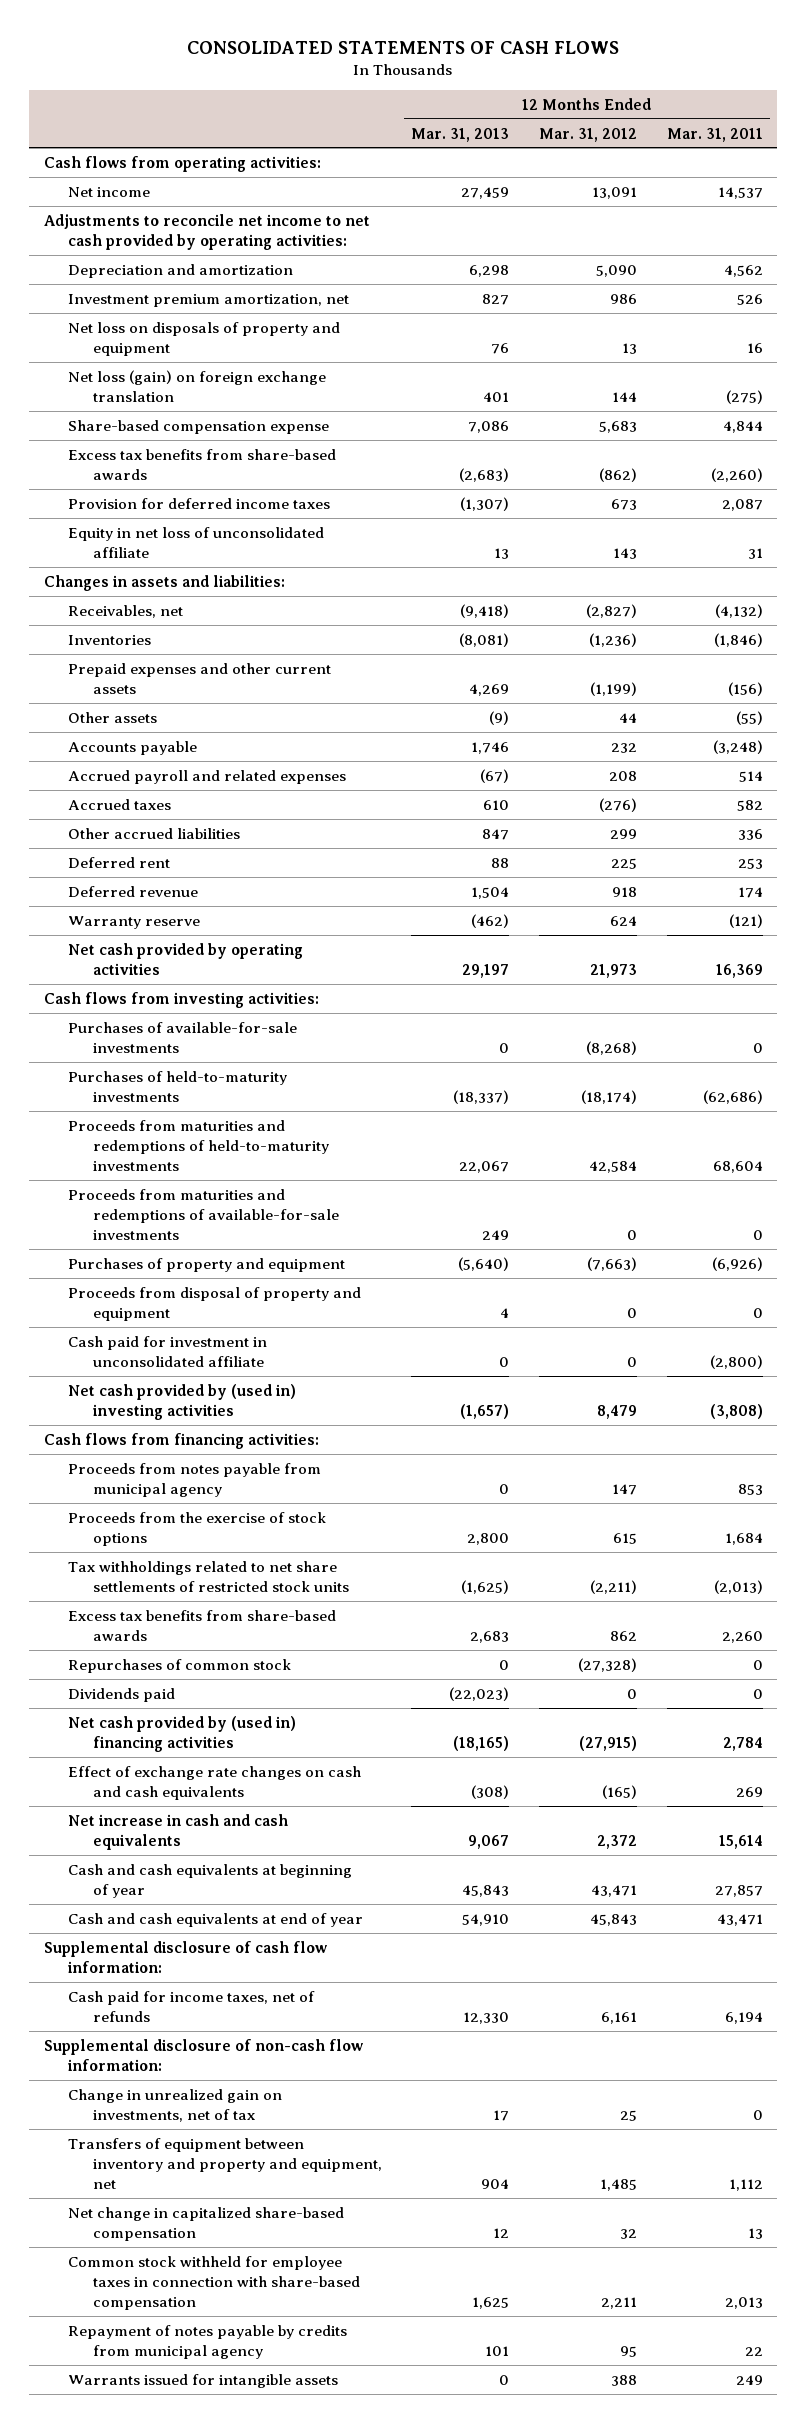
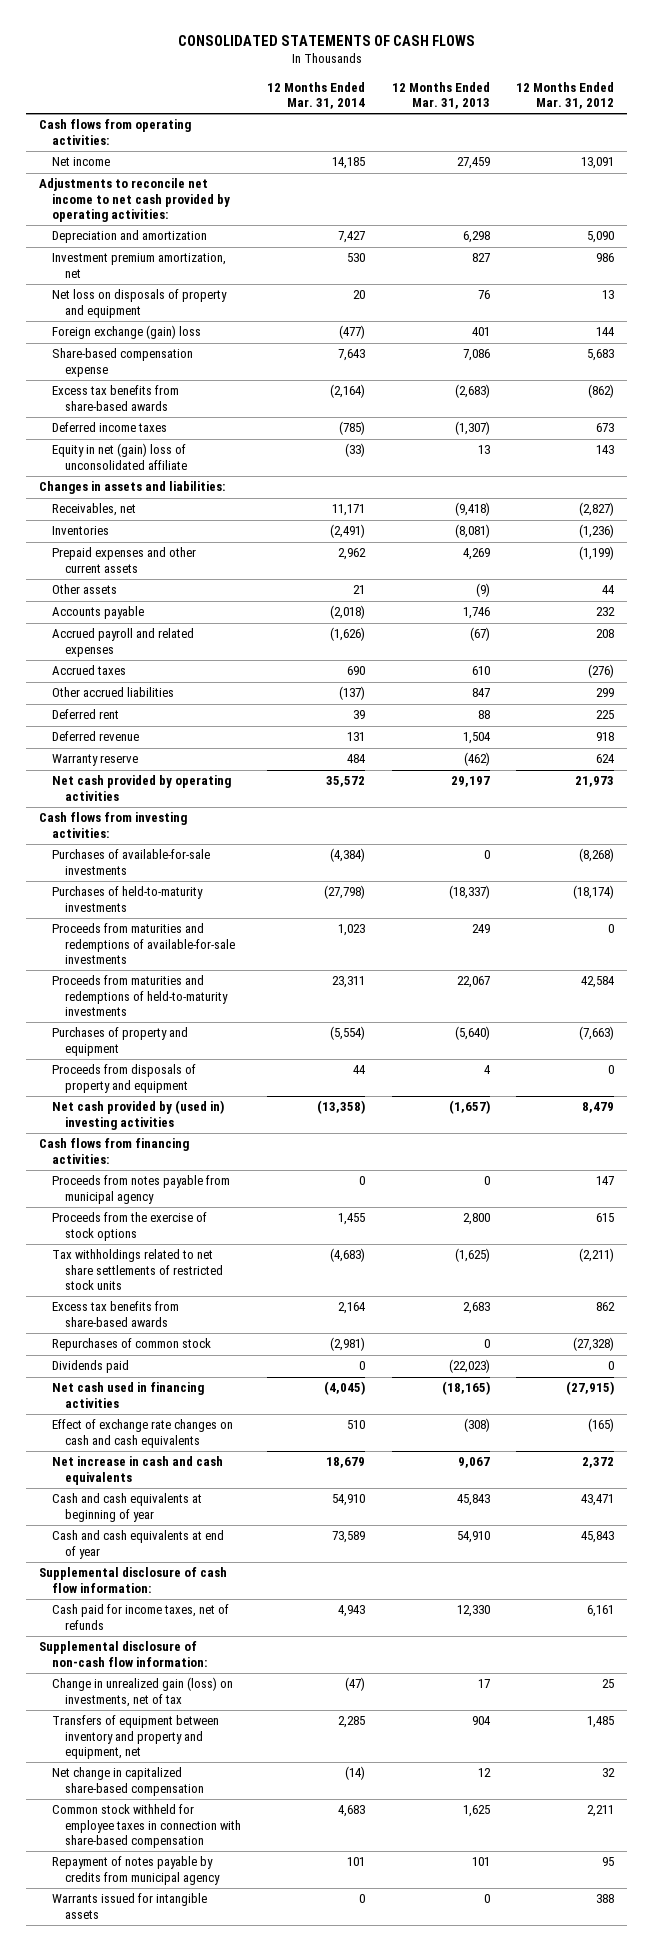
[666,127,763,142] Mar. 31, 2011 -> none
none -> [267,81,366,110] 12 Months Ended Mar. 31, 2014
[68,369,327,402] Net loss (gain) on foreign exchange translation -> [52,325,202,340] Foreign exchange (gain) loss
[68,497,331,509] Provision for deferred income taxes -> [52,422,168,433] Deferred income taxes
[68,526,325,558] Equity in net loss of unconsolidated affiliate -> [52,443,188,470] Equity in net (gain) loss of unconsolidated affiliate
[68,1119,329,1172] Proceeds from maturities and redemptions of held-to-maturity investments -> [52,975,229,1017] Proceeds from maturities and redemptions of held-to-maturity investments
[68,1335,268,1367] Cash paid for investment in unconsolidated affiliate -> none
[68,1286,362,1321] Proceeds from disposal of property and equipment -> [52,1064,197,1093] Proceeds from disposals of property and equipment
[68,1715,297,1752] Net cash provided by (used in) financing activities -> [52,1382,205,1408] Net cash used in financing activities
[68,2088,283,2122] Change in unrealized gain on investments, net of tax -> [52,1677,234,1707] Change in unrealized gain (loss) on investments, net of tax

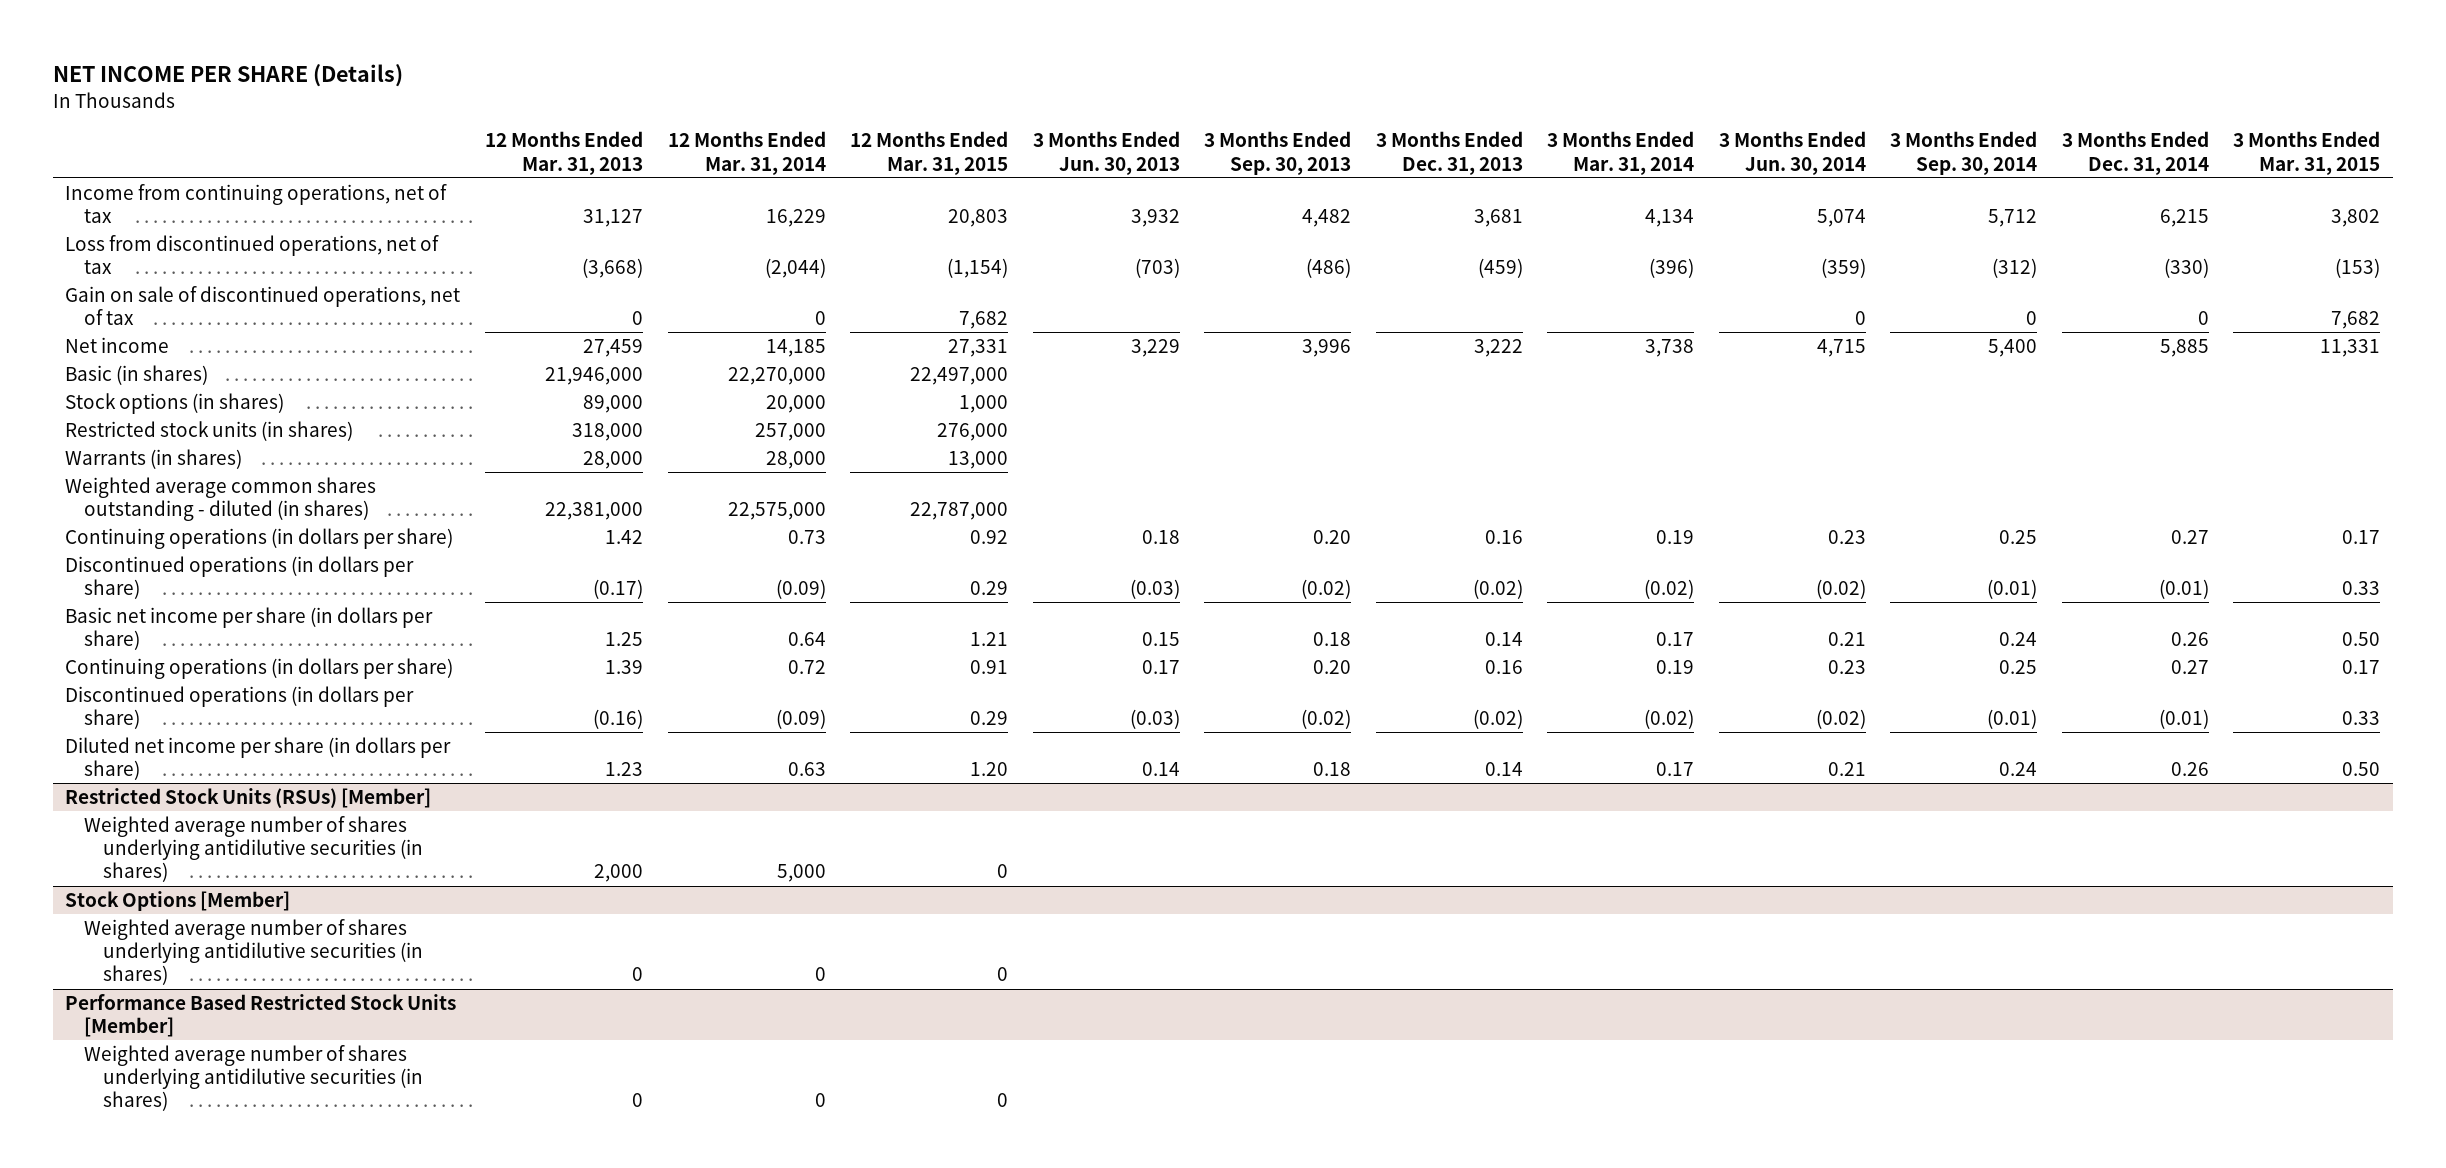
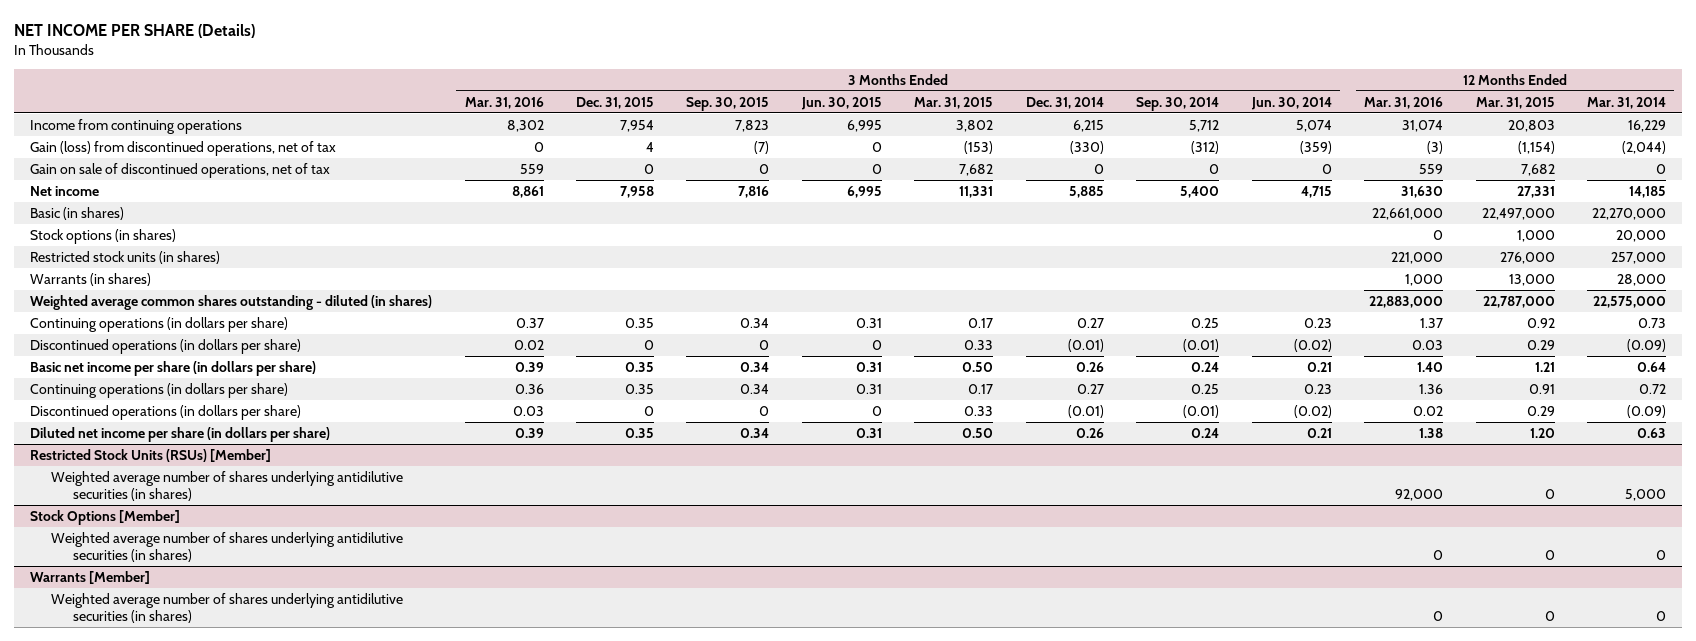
[484,131,643,175] 12 Months Ended Mar. 31, 2013 -> none
[1032,131,1180,175] 3 Months Ended Jun. 30, 2013 -> none
[1204,131,1352,175] 3 Months Ended Sep. 30, 2013 -> none
[1375,131,1523,175] 3 Months Ended Dec. 31, 2013 -> none
[1547,131,1695,175] 3 Months Ended Mar. 31, 2014 -> none
none -> [464,96,544,109] Mar. 31, 2016
none -> [575,96,654,109] Dec. 31, 2015
none -> [686,96,770,111] Sep. 30, 2015
none -> [800,96,882,110] Jun. 30, 2015
none -> [1364,96,1444,109] Mar. 31, 2016
[65,183,448,224] Income from continuing operations, net of tax -> [30,118,243,134] Income from continuing operations
[65,234,440,275] Loss from discontinued operations, net of tax -> [30,140,337,156] Gain (loss) from discontinued operations, net of tax
[65,993,457,1038] Performance Based Restricted Stock Units [Member] -> none
none -> [30,570,151,584] Warrants [Member]

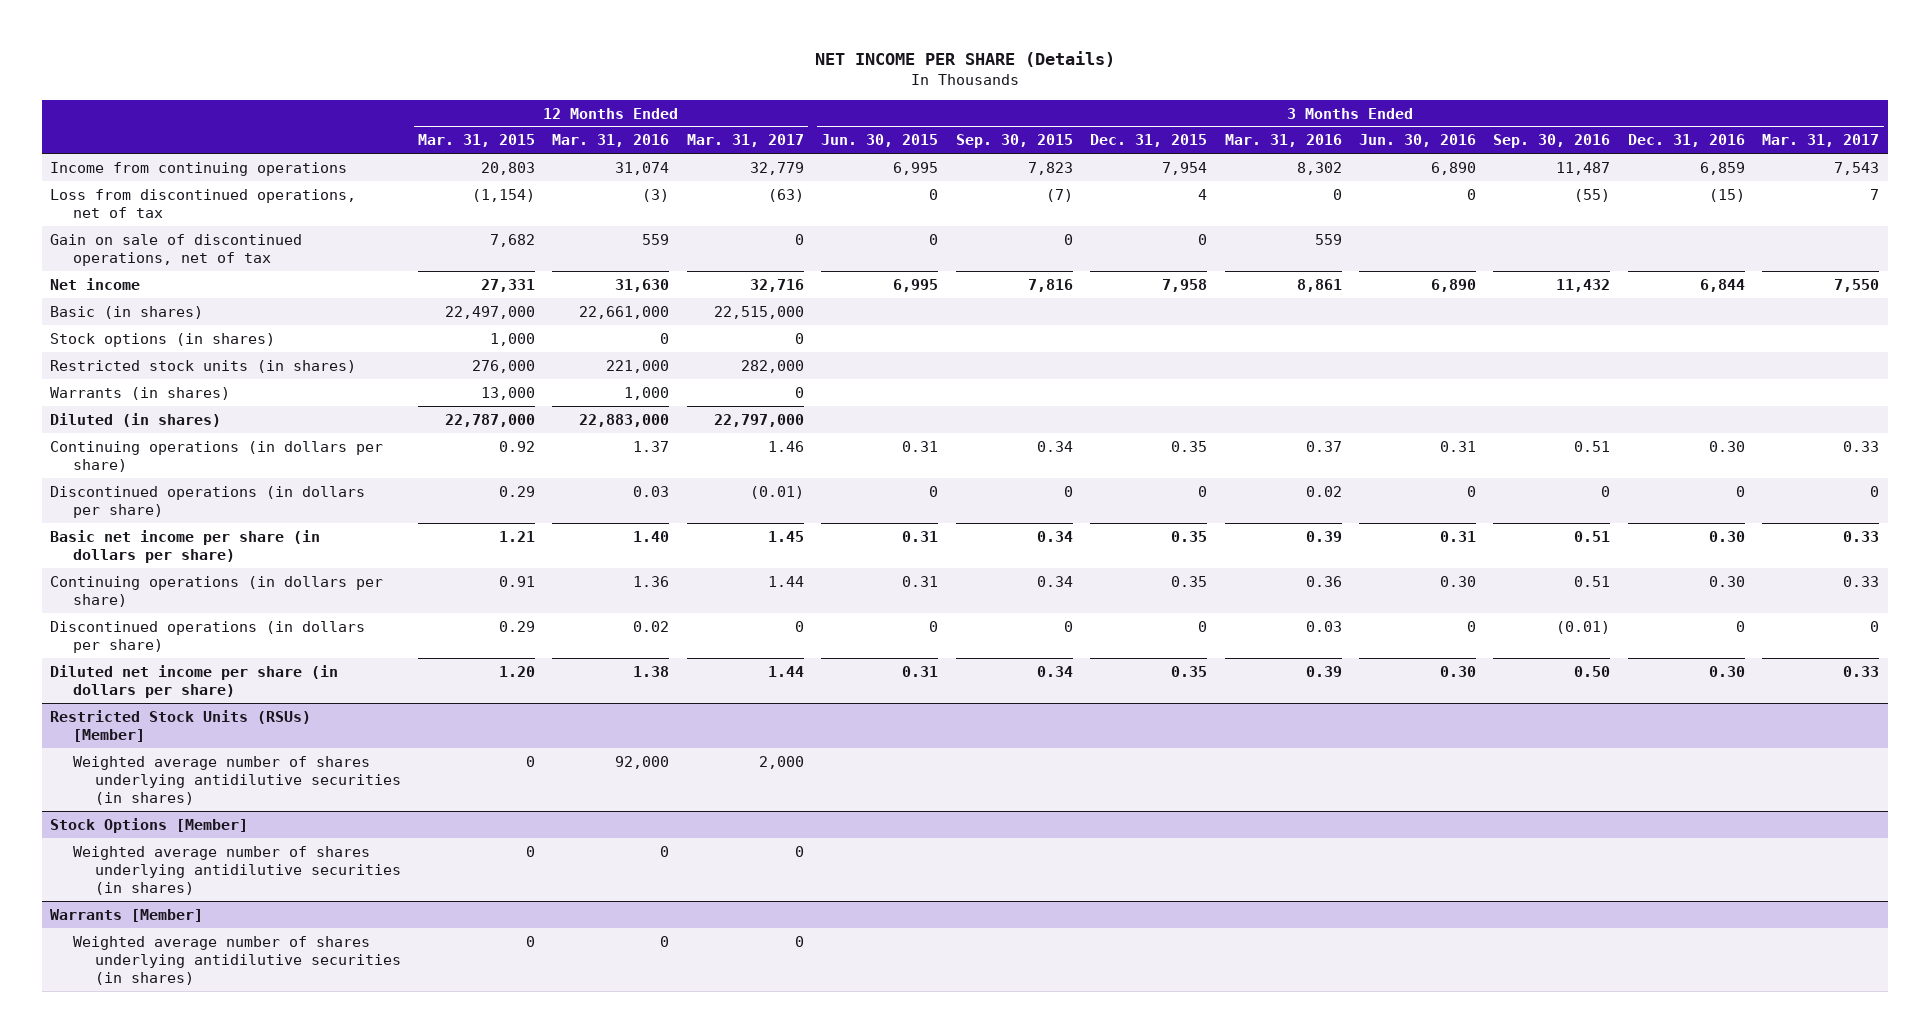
[914,96,994,109] Mar. 31, 2015 -> none
[1025,96,1104,109] Dec. 31, 2014 -> none
[1136,96,1220,111] Sep. 30, 2014 -> none
[1250,96,1332,110] Jun. 30, 2014 -> none
[1587,96,1667,109] Mar. 31, 2014 -> none
none -> [686,134,804,148] Mar. 31, 2017
none -> [1358,134,1476,148] Jun. 30, 2016
none -> [1493,134,1611,149] Sep. 30, 2016
none -> [1627,134,1745,148] Dec. 31, 2016
none -> [1762,134,1880,148] Mar. 31, 2017
[30,140,337,156] Gain (loss) from discontinued operations, net of tax -> [50,188,357,218] Loss from discontinued operations, net of tax
[30,294,433,310] Weighted average common shares outstanding - diluted (in shares) -> [50,412,222,427] Diluted (in shares)

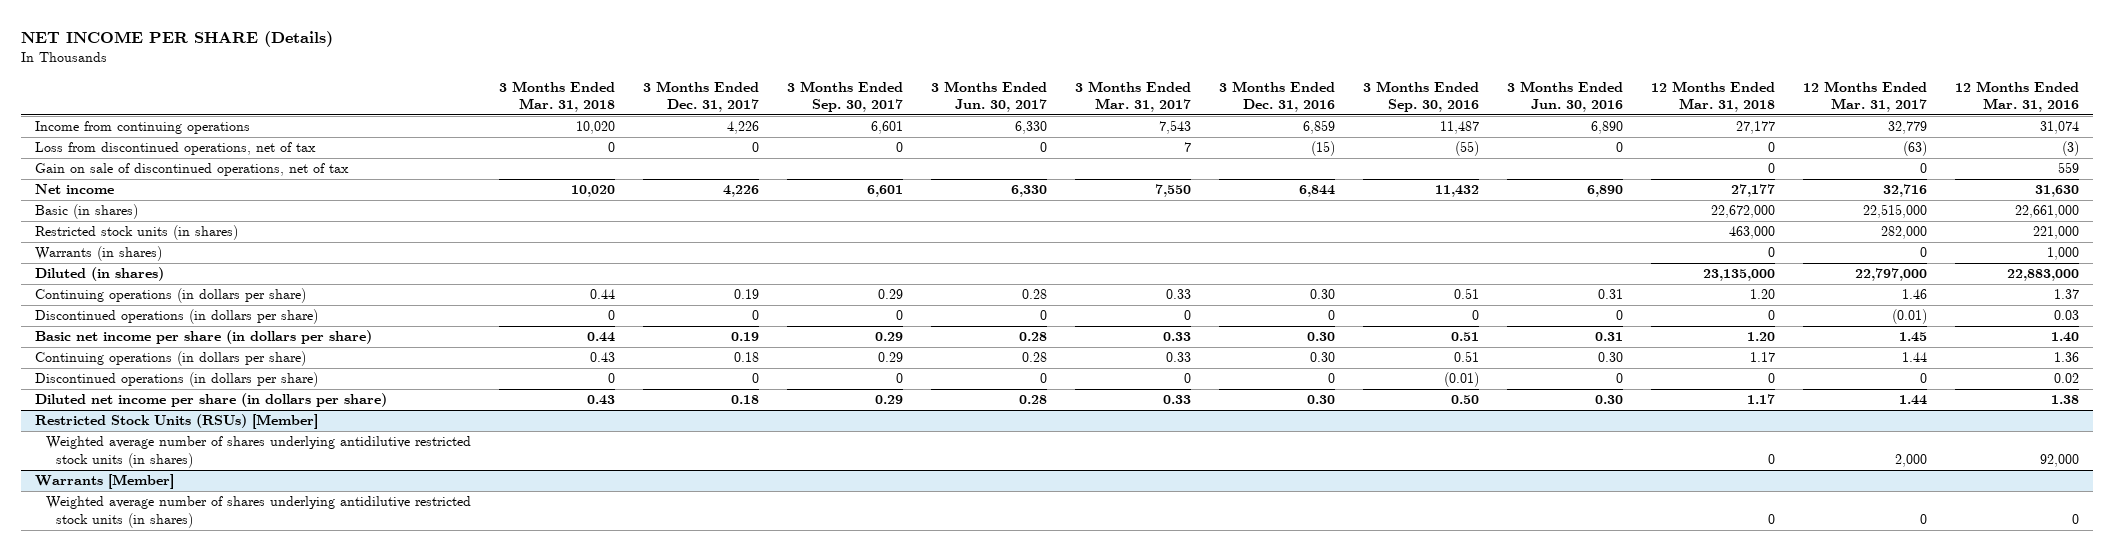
[418,134,536,148] Mar. 31, 2015 -> none
[821,134,939,148] Jun. 30, 2015 -> none
[955,134,1073,149] Sep. 30, 2015 -> none
[1090,134,1208,148] Dec. 31, 2015 -> none
[1224,134,1342,148] Mar. 31, 2016 -> none
none -> [498,80,615,113] 3 Months Ended Mar. 31, 2018
none -> [642,80,759,113] 3 Months Ended Dec. 31, 2017
none -> [786,80,903,113] 3 Months Ended Sep. 30, 2017
none -> [930,80,1047,113] 3 Months Ended Jun. 30, 2017
none -> [1650,80,1775,113] 12 Months Ended Mar. 31, 2018
[50,332,276,347] Stock options (in shares) -> none
[50,817,249,833] Stock Options [Member] -> none
[72,845,401,895] Weighted average number of shares underlying antidilutive securities (in shares) -> none
[72,755,401,805] Weighted average number of shares underlying antidilutive securities (in shares) -> [45,436,471,468] Weighted average number of shares underlying antidilutive restricted stock units (in shares)
[72,935,401,985] Weighted average number of shares underlying antidilutive securities (in shares) -> [45,496,471,528] Weighted average number of shares underlying antidilutive restricted stock units (in shares)

